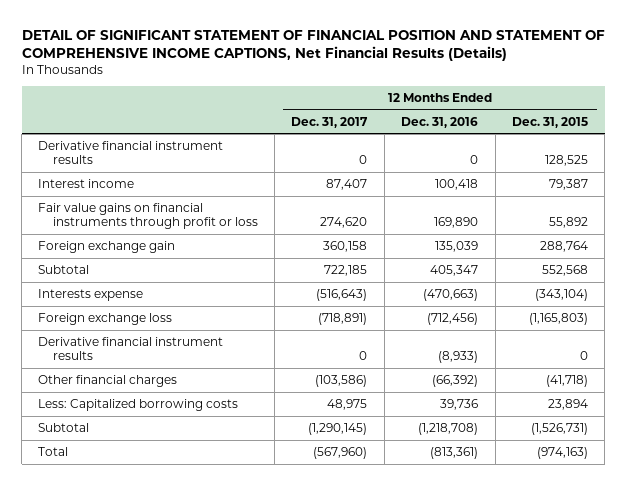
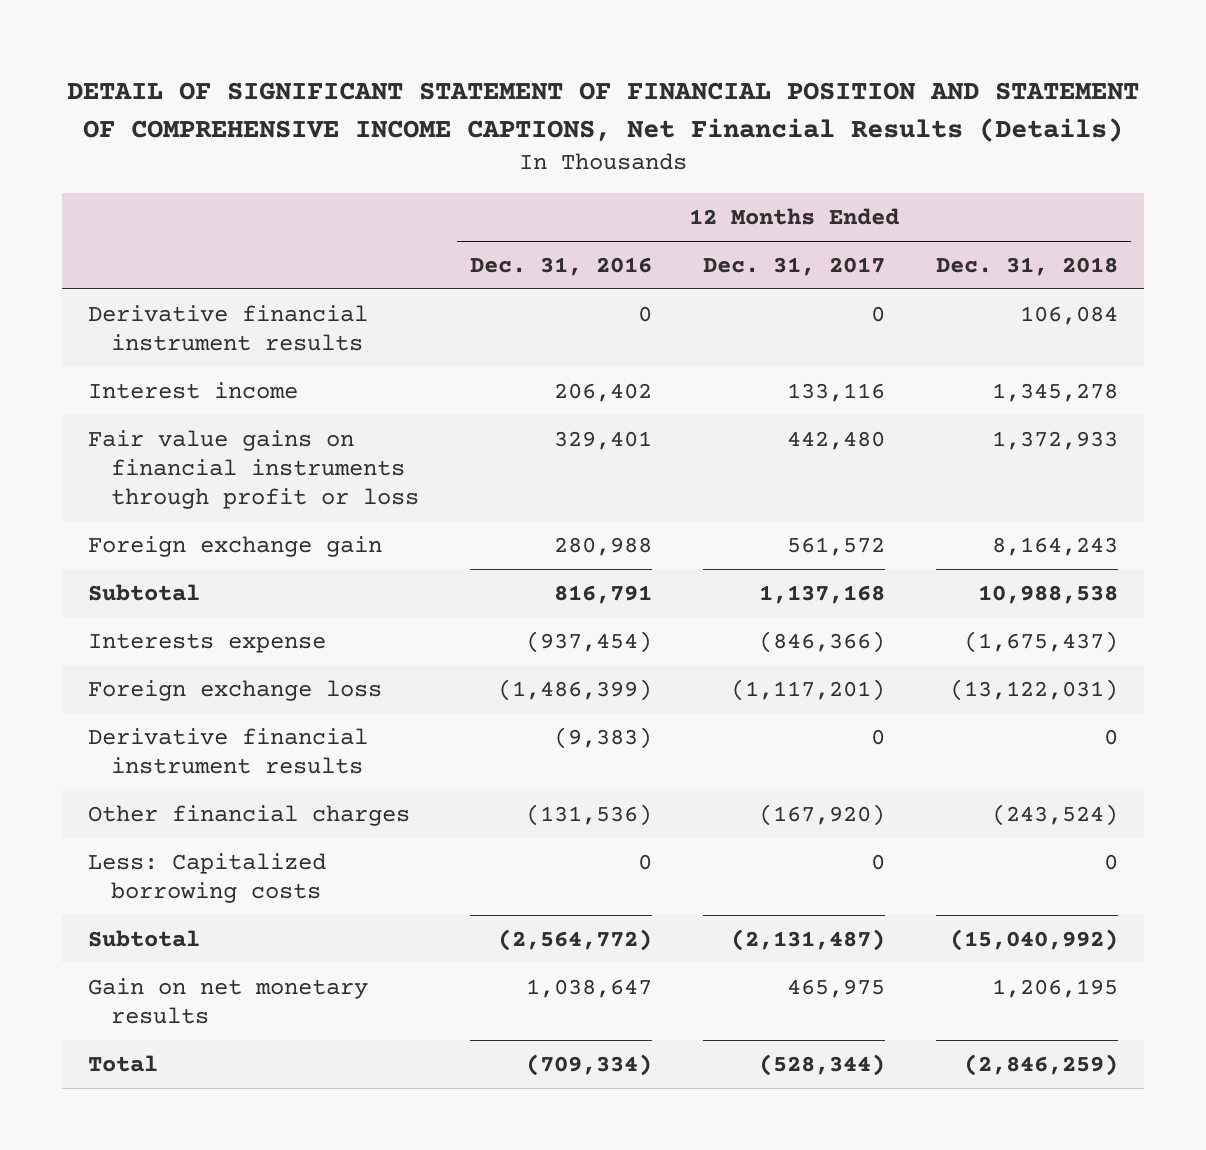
[512,116,589,128] Dec. 31, 2015 -> none
none -> [936,256,1119,276] Dec. 31, 2018
[326,178,368,190] 87,407 -> [787,382,886,402] 133,116
[435,178,479,190] 100,418 -> [554,382,653,402] 206,402
[320,217,368,229] 274,620 -> [787,430,886,450] 442,480
[434,217,479,229] 169,890 -> [554,430,653,450] 329,401
[323,240,368,252] 360,158 -> [787,536,886,556] 561,572
[435,240,479,252] 135,039 -> [554,536,653,556] 280,988
[324,264,368,276] 722,185 -> [759,584,886,604] 1,137,168
[430,264,479,276] 405,347 -> [554,584,653,604] 816,791
[316,288,368,301] (516,643) -> [759,630,886,653] (846,366)
[423,288,479,301] (470,663) -> [526,630,653,653] (937,454)
[318,312,368,325] (718,891) -> [731,678,886,701] (1,117,201)
[427,312,479,325] (712,456) -> [498,678,653,701] (1,486,399)
[438,351,479,364] (8,933) -> [554,726,653,749] (9,383)
[315,374,368,387] (103,586) -> [759,803,886,826] (167,920)
[432,374,479,387] (66,392) -> [526,803,653,826] (131,536)
[327,398,368,410] 48,975 -> [871,853,886,870] 0
[440,398,479,410] 39,736 -> [638,853,653,870] 0
[308,422,368,435] (1,290,145) -> [731,928,886,951] (2,131,487)
[418,422,479,435] (1,218,708) -> [498,928,653,951] (2,564,772)
none -> [87,977,368,1025] Gain on net monetary results
[313,446,368,459] (567,960) -> [759,1053,886,1076] (528,344)
[430,446,479,459] (813,361) -> [526,1053,653,1076] (709,334)

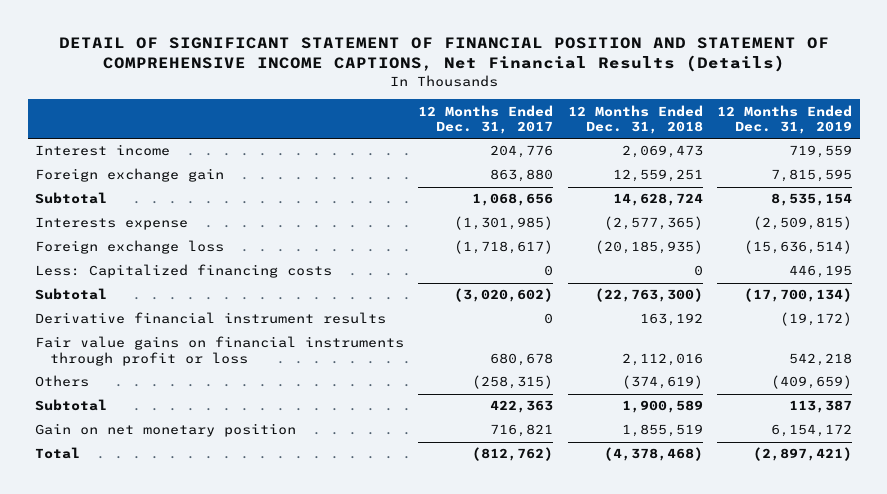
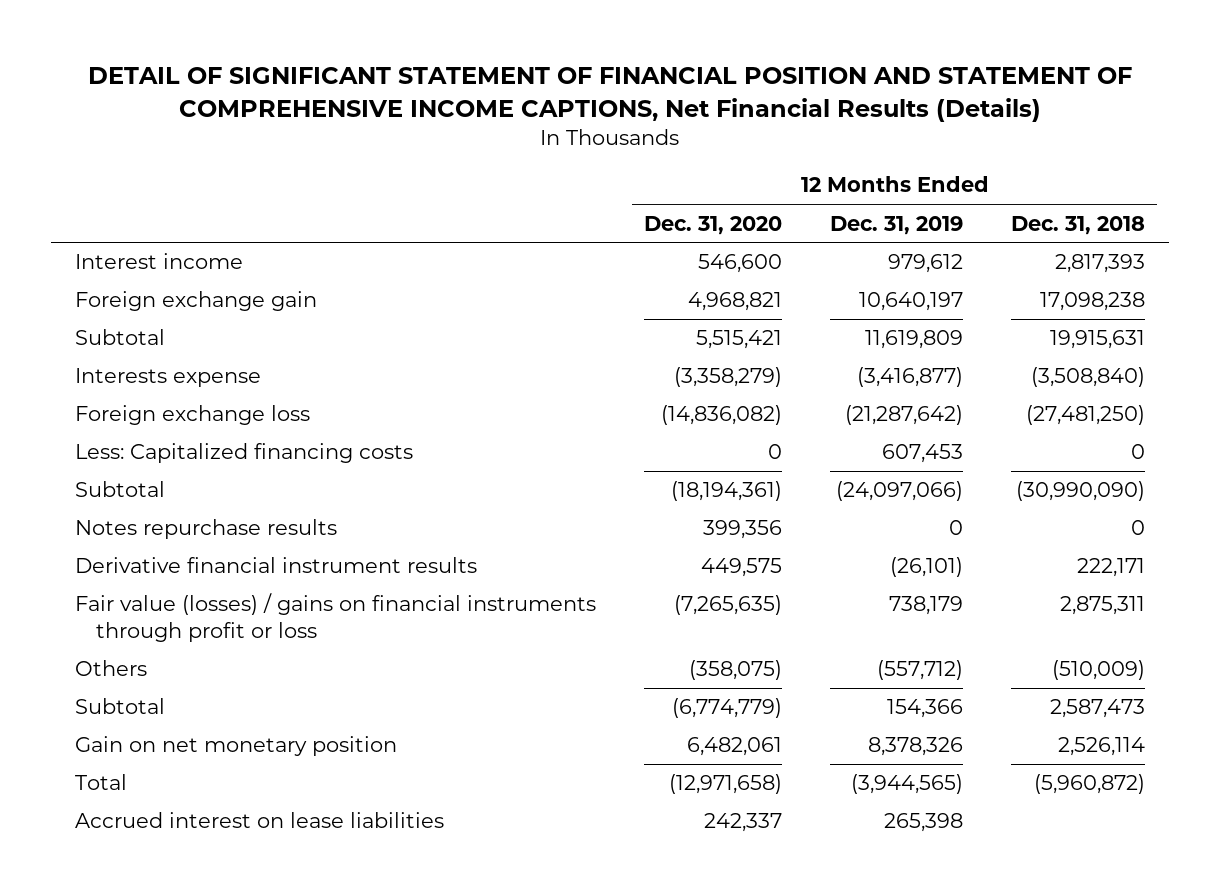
[418,104,554,135] 12 Months Ended Dec. 31, 2017 -> none
none -> [644,215,783,235] Dec. 31, 2020
[621,145,703,159] 2,069,473 -> [1055,254,1146,274] 2,817,393
[789,145,853,159] 719,559 -> [888,254,964,274] 979,612
[612,169,703,183] 12,559,251 -> [1040,292,1146,312] 17,098,238
[771,169,853,183] 7,815,595 -> [859,292,964,312] 10,640,197
[612,193,703,207] 14,628,724 -> [1050,330,1146,350] 19,915,631
[771,193,853,207] 8,535,154 -> [865,330,964,350] 11,619,809
[603,216,703,231] (2,577,365) -> [1031,367,1146,388] (3,508,840)
[753,216,853,231] (2,509,815) -> [857,367,964,388] (3,416,877)
[594,240,703,255] (20,185,935) -> [1026,405,1146,426] (27,481,250)
[744,240,853,255] (15,636,514) -> [845,405,964,426] (21,287,642)
[789,265,853,279] 446,195 -> [882,444,964,464] 607,453
[594,288,703,303] (22,763,300) -> [1016,481,1146,502] (30,990,090)
[744,288,853,303] (17,700,134) -> [836,481,964,502] (24,097,066)
none -> [75,519,338,540] Notes repurchase results
[639,313,703,327] 163,192 -> [1077,558,1146,578] 222,171
[780,312,853,327] (19,172) -> [890,557,964,578] (26,101)
[34,336,404,367] Fair value gains on financial instruments through profit or loss -> [75,593,597,642] Fair value (losses) / gains on financial instruments through profit or loss
[621,353,703,367] 2,112,016 -> [1060,596,1146,616] 2,875,311
[789,353,853,367] 542,218 -> [889,596,964,616] 738,179
[621,375,703,390] (374,619) -> [1052,660,1146,681] (510,009)
[771,375,853,390] (409,659) -> [877,660,964,681] (557,712)
[621,400,703,414] 1,900,589 -> [1050,699,1146,719] 2,587,473
[789,400,853,414] 113,387 -> [887,699,964,719] 154,366
[621,424,703,438] 1,855,519 -> [1058,737,1146,757] 2,526,114
[771,424,853,438] 6,154,172 -> [868,737,964,757] 8,378,326
[603,447,703,462] (4,378,468) -> [1034,774,1146,795] (5,960,872)
[753,447,853,462] (2,897,421) -> [851,774,964,795] (3,944,565)
none -> [75,812,445,829] Accrued interest on lease liabilities

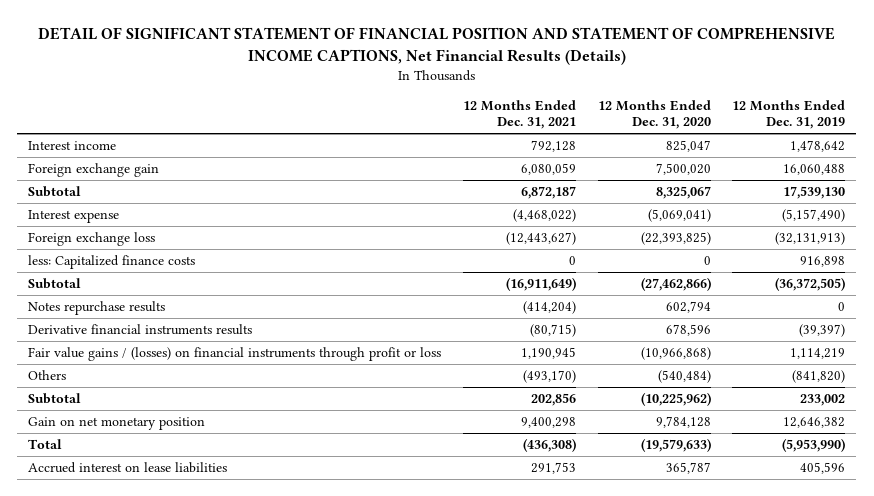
[1011,215,1146,235] Dec. 31, 2018 -> none
none -> [462,99,576,130] 12 Months Ended Dec. 31, 2021
[698,254,783,274] 546,600 -> [665,140,711,153] 825,047
[888,254,964,274] 979,612 -> [790,140,846,153] 1,478,642
[688,292,783,312] 4,968,821 -> [655,163,711,176] 7,500,020
[859,292,964,312] 10,640,197 -> [783,164,846,176] 16,060,488
[696,330,783,350] 5,515,421 -> [655,186,711,200] 8,325,067
[865,330,964,350] 11,619,809 -> [783,186,846,200] 17,539,130
[75,368,262,388] Interests expense -> [28,210,120,224] Interest expense
[674,367,783,388] (3,358,279) -> [647,209,711,223] (5,069,041)
[857,367,964,388] (3,416,877) -> [782,209,846,223] (5,157,490)
[661,405,783,426] (14,836,082) -> [640,232,711,246] (22,393,825)
[845,405,964,426] (21,287,642) -> [775,232,846,246] (32,131,913)
[75,443,414,464] Less: Capitalized financing costs -> [28,255,196,270] less: Capitalized finance costs
[882,444,964,464] 607,453 -> [800,256,846,268] 916,898
[671,481,783,502] (18,194,361) -> [640,277,711,292] (27,462,866)
[836,481,964,502] (24,097,066) -> [775,277,846,292] (36,372,505)
[703,520,783,540] 399,356 -> [665,301,711,314] 602,794
[75,557,478,574] Derivative financial instrument results -> [28,324,253,336] Derivative financial instruments results
[701,558,783,578] 449,575 -> [665,324,711,337] 678,596
[890,557,964,578] (26,101) -> [799,324,846,338] (39,397)
[75,593,597,642] Fair value (losses) / gains on financial instruments through profit or loss -> [28,347,442,362] Fair value gains / (losses) on financial instruments through profit or loss
[674,595,783,616] (7,265,635) -> [640,347,711,361] (10,966,868)
[889,596,964,616] 738,179 -> [790,348,846,360] 1,114,219
[689,660,783,681] (358,075) -> [657,370,711,384] (540,484)
[877,660,964,681] (557,712) -> [792,370,846,384] (841,820)
[672,698,783,719] (6,774,779) -> [640,392,711,407] (10,225,962)
[887,699,964,719] 154,366 -> [800,394,846,407] 233,002
[687,737,783,757] 6,482,061 -> [655,416,711,429] 9,784,128
[868,737,964,757] 8,378,326 -> [783,417,846,429] 12,646,382
[669,774,783,795] (12,971,658) -> [640,438,711,453] (19,579,633)
[851,774,964,795] (3,944,565) -> [782,438,846,453] (5,953,990)
[704,813,783,833] 242,337 -> [665,462,711,475] 365,787
[884,813,964,833] 265,398 -> [800,462,846,475] 405,596

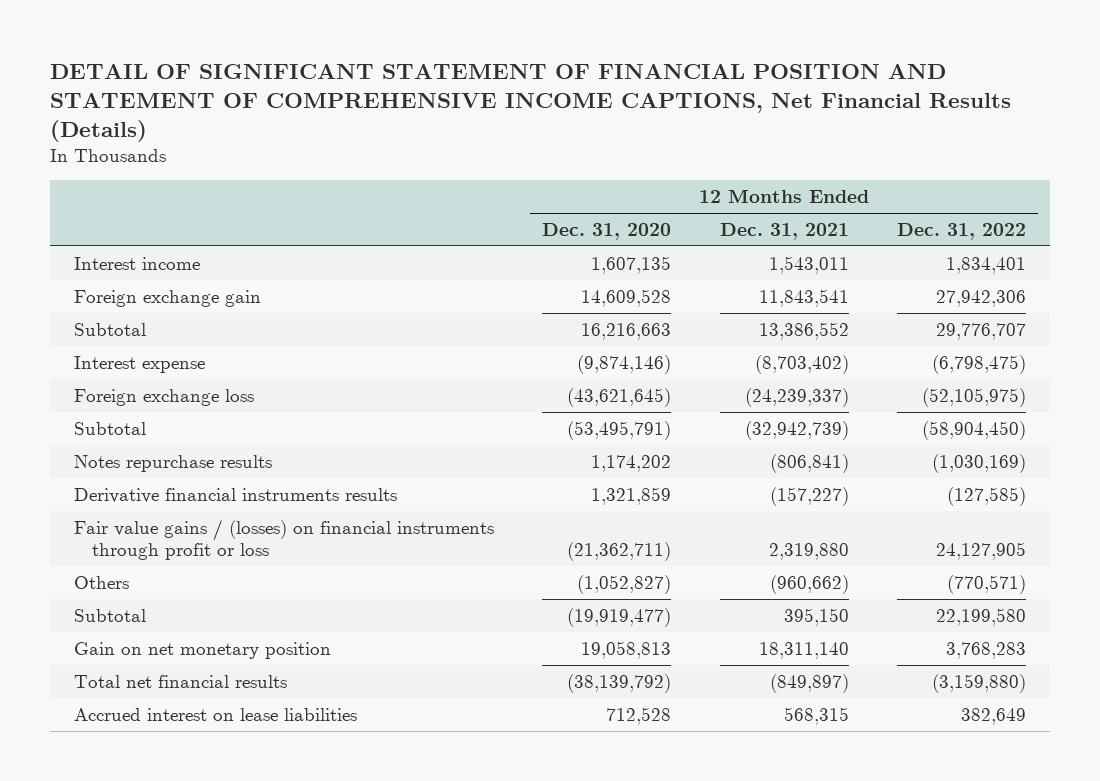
[732,99,846,130] 12 Months Ended Dec. 31, 2019 -> none
none -> [897,222,1027,240] Dec. 31, 2022
[28,255,196,270] less: Capitalized finance costs -> none
[530,140,576,153] 792,128 -> [768,255,849,274] 1,543,011
[665,140,711,153] 825,047 -> [591,255,672,274] 1,607,135
[520,163,576,176] 6,080,059 -> [758,288,849,307] 11,843,541
[655,163,711,176] 7,500,020 -> [581,288,672,307] 14,609,528
[520,186,576,200] 6,872,187 -> [758,321,849,340] 13,386,552
[655,186,711,200] 8,325,067 -> [581,322,672,340] 16,216,663
[512,209,576,223] (4,468,022) -> [754,354,849,374] (8,703,402)
[647,209,711,223] (5,069,041) -> [577,354,672,374] (9,874,146)
[505,232,576,246] (12,443,627) -> [744,387,849,407] (24,239,337)
[640,232,711,246] (22,393,825) -> [567,387,672,407] (43,621,645)
[505,277,576,292] (16,911,649) -> [744,420,849,440] (32,942,739)
[640,277,711,292] (27,462,866) -> [567,420,672,440] (53,495,791)
[522,301,576,315] (414,204) -> [769,453,849,473] (806,841)
[665,301,711,314] 602,794 -> [591,454,672,472] 1,174,202
[529,324,576,338] (80,715) -> [769,486,849,506] (157,227)
[665,324,711,337] 678,596 -> [591,486,672,505] 1,321,859
[520,347,576,360] 1,190,945 -> [768,543,849,561] 2,319,880
[640,347,711,361] (10,966,868) -> [567,542,672,562] (21,362,711)
[522,370,576,384] (493,170) -> [769,574,849,594] (960,662)
[657,370,711,384] (540,484) -> [577,574,672,594] (1,052,827)
[530,393,576,407] 202,856 -> [783,607,849,626] 395,150
[640,392,711,407] (10,225,962) -> [567,607,672,627] (19,919,477)
[520,417,576,429] 9,400,298 -> [758,641,849,659] 18,311,140
[655,416,711,429] 9,784,128 -> [581,640,672,659] 19,058,813
[28,439,63,450] Total -> [73,674,287,688] Total net financial results
[522,438,576,453] (436,308) -> [769,673,849,693] (849,897)
[640,438,711,453] (19,579,633) -> [567,673,672,693] (38,139,792)
[530,462,576,475] 291,753 -> [783,706,849,725] 568,315
[665,462,711,475] 365,787 -> [606,706,672,725] 712,528

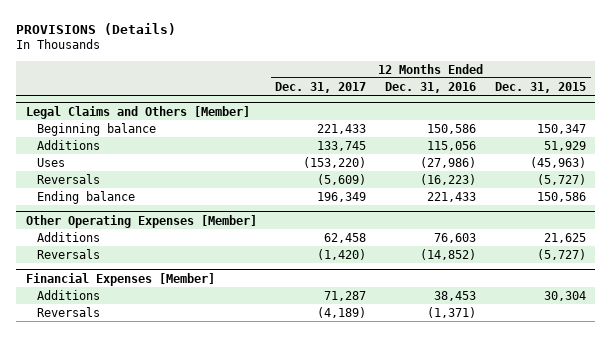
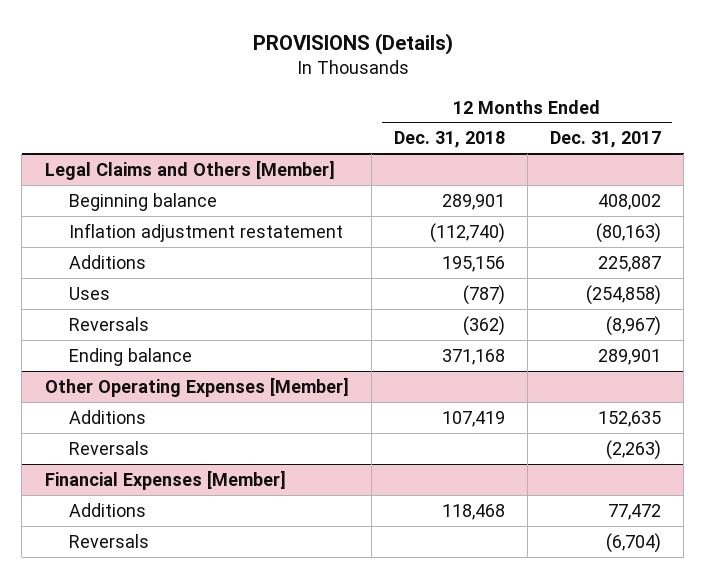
[385,81,477,93] Dec. 31, 2016 -> none
[495,81,587,93] Dec. 31, 2015 -> none
none -> [393,131,505,149] Dec. 31, 2018
[317,123,367,134] 221,433 -> [598,193,662,210] 408,002
none -> [68,222,343,242] Inflation adjustment restatement
[317,140,367,151] 133,745 -> [598,255,662,272] 225,887
[303,156,367,168] (153,220) -> [586,284,662,305] (254,858)
[317,173,367,185] (5,609) -> [606,315,662,336] (8,967)
[317,191,367,202] 196,349 -> [598,348,662,365] 289,901
[324,232,367,243] 62,458 -> [598,410,662,427] 152,635
[317,248,367,260] (1,420) -> [606,439,662,460] (2,263)
[324,290,367,301] 71,287 -> [608,503,662,520] 77,472
[317,306,367,318] (4,189) -> [606,532,662,553] (6,704)

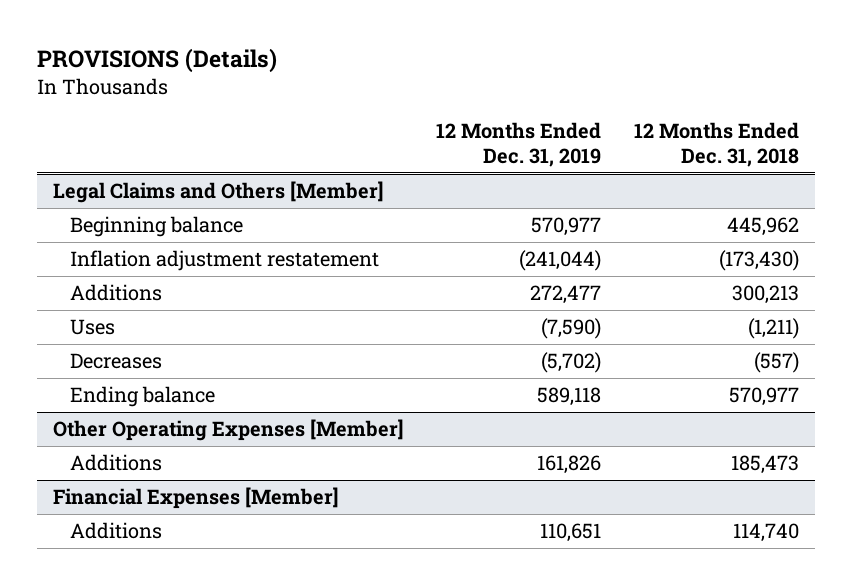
[550,131,662,149] Dec. 31, 2017 -> none
none -> [436,121,602,168] 12 Months Ended Dec. 31, 2019
[68,316,149,331] Reversals -> none
[441,193,505,210] 289,901 -> [726,217,799,237] 445,962
[429,222,505,243] (112,740) -> [718,250,799,272] (173,430)
[441,255,505,272] 195,156 -> [731,285,799,305] 300,213
[462,284,505,305] (787) -> [747,318,799,340] (1,211)
none -> [69,353,162,370] Decreases
[441,348,505,365] 371,168 -> [728,387,799,407] 570,977
[68,440,149,455] Reversals -> none
[441,410,505,427] 107,419 -> [730,455,799,475] 185,473
[68,533,149,548] Reversals -> none
[441,503,505,520] 118,468 -> [732,523,799,543] 114,740

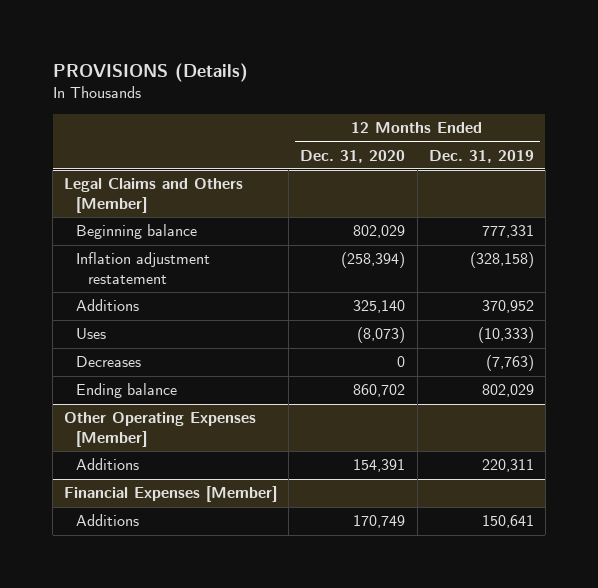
[633,121,799,168] 12 Months Ended Dec. 31, 2018 -> none
none -> [300,149,406,163] Dec. 31, 2020
[531,217,602,237] 570,977 -> [481,225,534,239] 777,331
[519,250,602,272] (241,044) -> [469,252,534,269] (328,158)
[530,285,602,305] 272,477 -> [481,300,534,314] 370,952
[541,318,602,340] (7,590) -> [477,327,534,344] (10,333)
[541,352,602,374] (5,702) -> [485,355,534,372] (7,763)
[537,387,602,407] 589,118 -> [481,384,534,398] 802,029
[537,455,602,475] 161,826 -> [481,459,534,473] 220,311
[540,523,602,543] 110,651 -> [481,515,534,529] 150,641

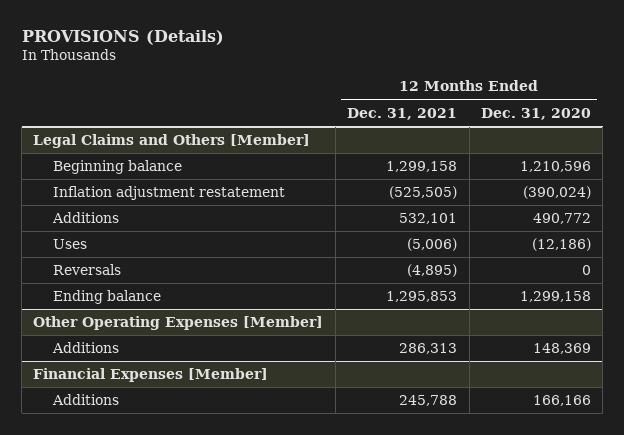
[428,149,534,163] Dec. 31, 2019 -> none
none -> [347,107,458,120] Dec. 31, 2021
[353,225,406,239] 802,029 -> [519,161,591,173] 1,210,596
[341,252,406,269] (258,394) -> [522,186,591,200] (390,024)
[353,300,406,314] 325,140 -> [532,213,591,225] 490,772
[357,327,406,344] (8,073) -> [531,238,591,252] (12,186)
[75,356,141,368] Decreases -> [53,264,122,276] Reversals
[353,384,406,398] 860,702 -> [519,291,591,303] 1,299,158
[353,459,406,473] 154,391 -> [532,343,591,355] 148,369
[353,515,406,529] 170,749 -> [532,395,591,407] 166,166

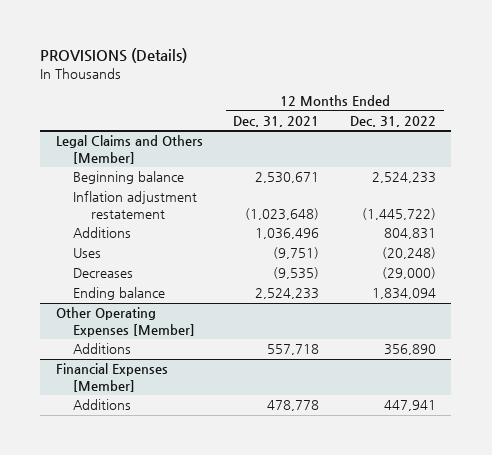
[480,107,591,120] Dec. 31, 2020 -> none
none -> [350,115,437,127] Dec. 31, 2022
[53,264,122,276] Reversals -> none
[386,161,458,173] 1,299,158 -> [255,172,320,184] 2,530,671
[389,186,458,200] (525,505) -> [245,207,320,220] (1,023,648)
[399,213,458,225] 532,101 -> [255,228,320,240] 1,036,496
[407,238,458,252] (5,006) -> [273,247,320,260] (9,751)
none -> [73,268,134,279] Decreases
[386,291,458,303] 1,295,853 -> [255,288,320,300] 2,524,233
[399,343,458,355] 286,313 -> [267,344,320,356] 557,718
[399,395,458,407] 245,788 -> [267,400,320,412] 478,778

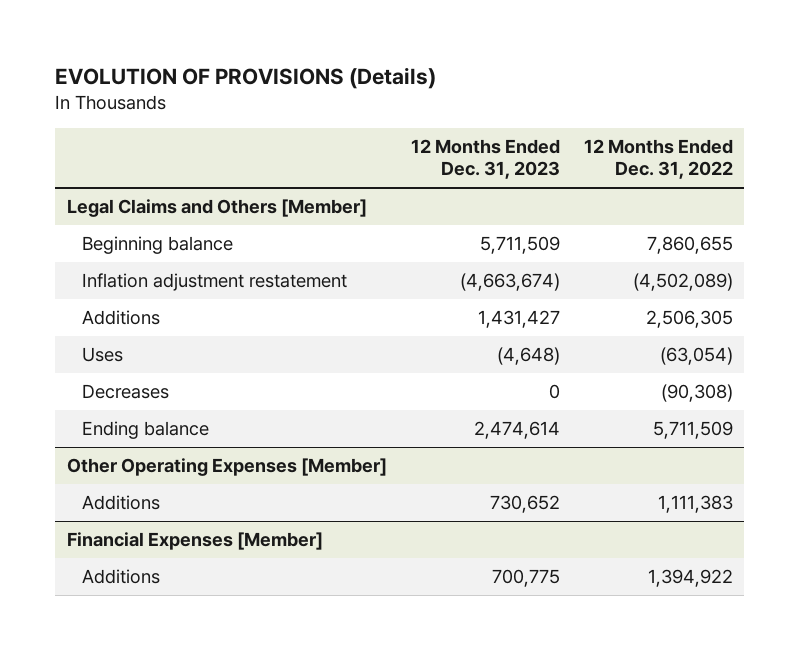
[40,48,188,64] PROVISIONS (Details) -> [54,66,436,89] EVOLUTION OF PROVISIONS (Details)
[233,115,320,127] Dec. 31, 2021 -> none
none -> [410,138,560,180] 12 Months Ended Dec. 31, 2023
[372,172,437,184] 2,524,233 -> [646,236,733,255] 7,860,655
[362,207,437,220] (1,445,722) -> [632,273,733,292] (4,502,089)
[384,228,437,240] 804,831 -> [645,310,733,329] 2,506,305
[382,247,437,260] (20,248) -> [659,347,733,366] (63,054)
[382,267,437,280] (29,000) -> [660,384,733,403] (90,308)
[372,288,437,300] 1,834,094 -> [652,421,733,440] 5,711,509
[384,344,437,356] 356,890 -> [657,495,733,514] 1,111,383
[384,400,437,412] 447,941 -> [647,569,733,588] 1,394,922

